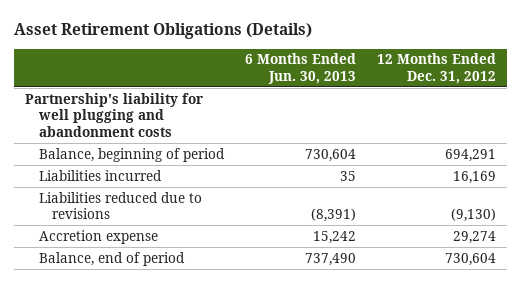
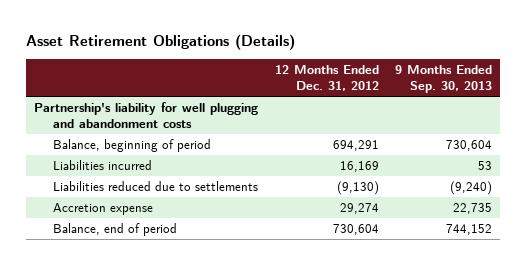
[244,53,356,84] 6 Months Ended Jun. 30, 2013 -> none
none -> [395,64,493,94] 9 Months Ended Sep. 30, 2013
[38,191,202,220] Liabilities reduced due to revisions -> [53,181,259,192] Liabilities reduced due to settlements

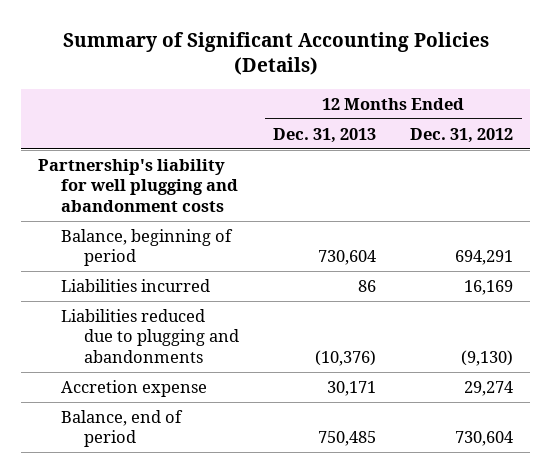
[26,34,296,51] Asset Retirement Obligations (Details) -> [62,31,489,76] Summary of Significant Accounting Policies (Details)
[395,64,493,94] 9 Months Ended Sep. 30, 2013 -> none
none -> [273,127,377,143] Dec. 31, 2013
[53,181,259,192] Liabilities reduced due to settlements -> [61,308,240,363] Liabilities reduced due to plugging and abandonments

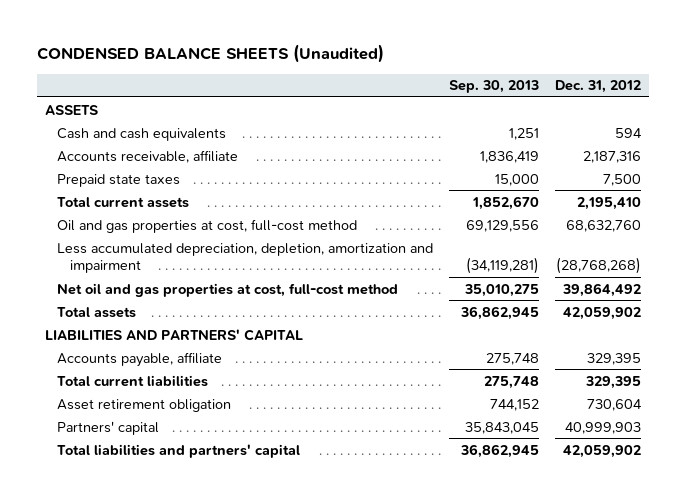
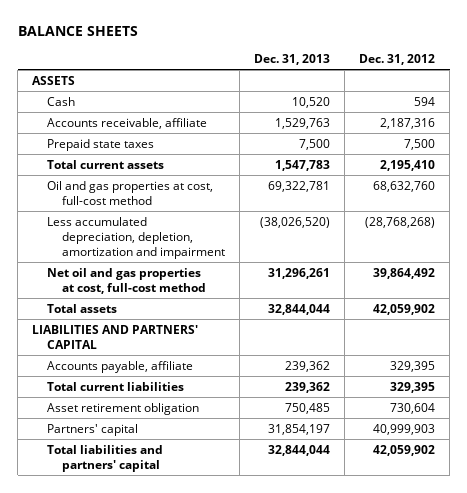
[37,44,385,64] CONDENSED BALANCE SHEETS (Unaudited) -> [17,26,138,37] BALANCE SHEETS
[449,80,540,94] Sep. 30, 2013 -> none
none -> [254,53,331,65] Dec. 31, 2013
[57,127,227,141] Cash and cash equivalents -> [47,96,76,106] Cash

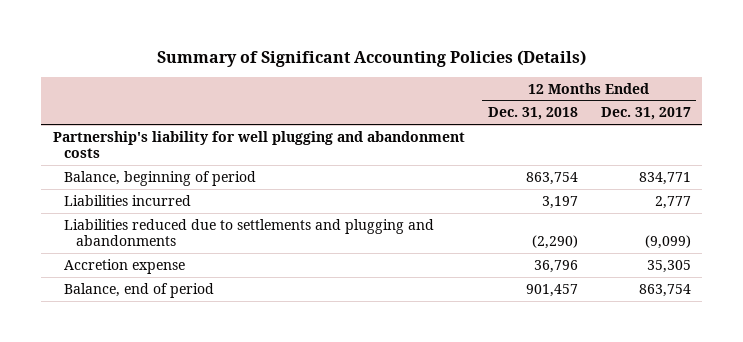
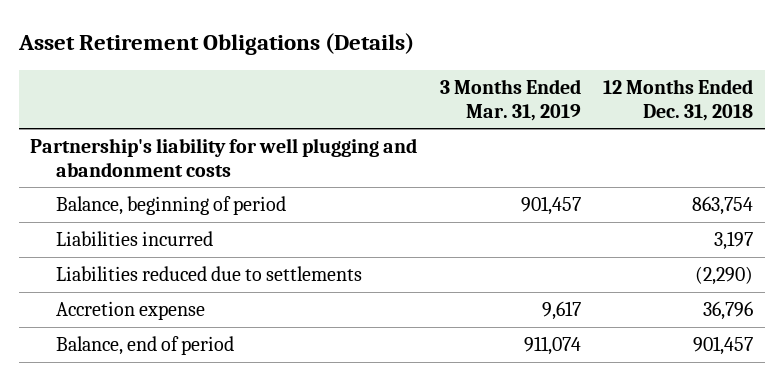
[156,49,586,67] Summary of Significant Accounting Policies (Details) -> [18,33,415,56] Asset Retirement Obligations (Details)
[600,107,691,121] Dec. 31, 2017 -> none
none -> [439,79,581,121] 3 Months Ended Mar. 31, 2019
[64,218,435,247] Liabilities reduced due to settlements and plugging and abandonments -> [56,266,363,282] Liabilities reduced due to settlements

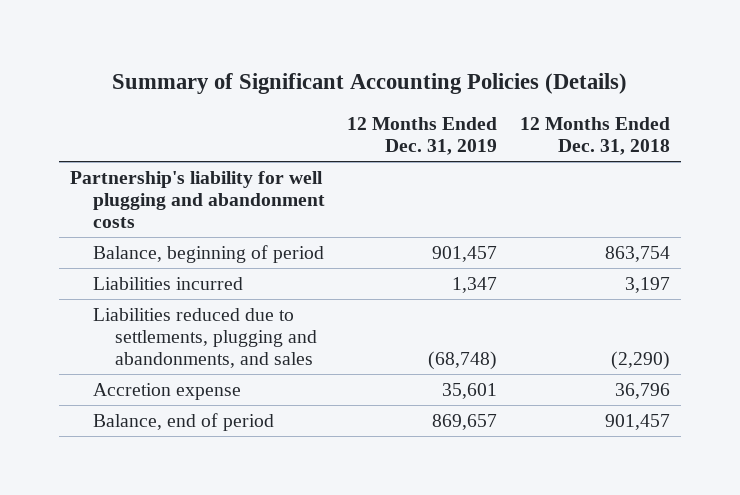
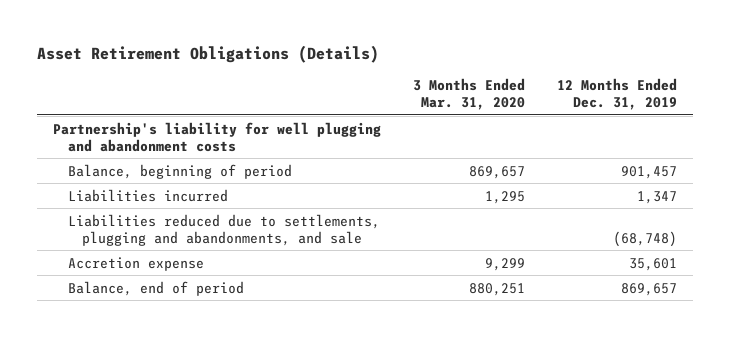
[111,72,627,94] Summary of Significant Accounting Policies (Details) -> [36,44,379,63] Asset Retirement Obligations (Details)
[519,116,670,156] 12 Months Ended Dec. 31, 2018 -> none
none -> [412,78,525,111] 3 Months Ended Mar. 31, 2020
[92,307,318,369] Liabilities reduced due to settlements, plugging and abandonments, and sales -> [67,213,380,246] Liabilities reduced due to settlements, plugging and abandonments, and sale

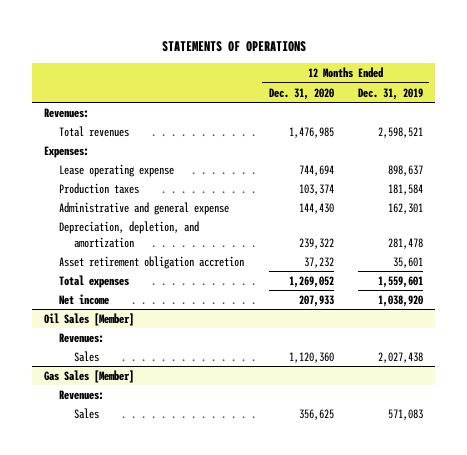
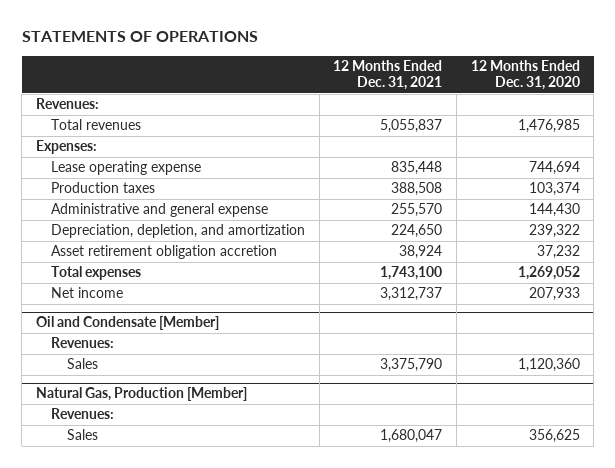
[358,87,424,100] Dec. 31, 2019 -> none
none -> [333,60,443,91] 12 Months Ended Dec. 31, 2021
[44,313,135,327] Oil Sales [Member] -> [35,316,219,331] Oil and Condensate [Member]
[44,370,135,384] Gas Sales [Member] -> [35,387,247,402] Natural Gas, Production [Member]

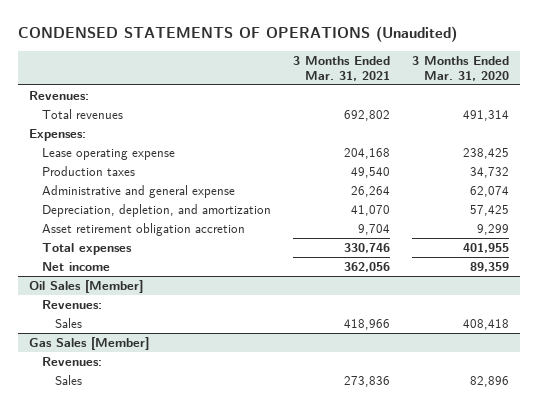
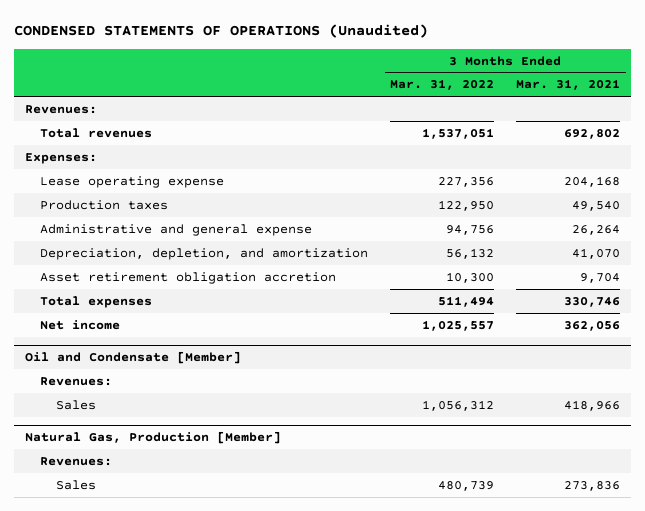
[411,55,509,81] 3 Months Ended Mar. 31, 2020 -> none
none -> [390,79,495,91] Mar. 31, 2022
[29,279,144,293] Oil Sales [Member] -> [24,351,241,365] Oil and Condensate [Member]
[29,336,150,350] Gas Sales [Member] -> [24,431,281,445] Natural Gas, Production [Member]

